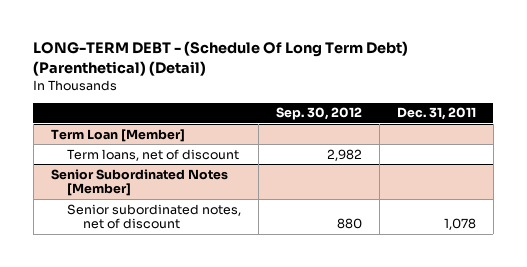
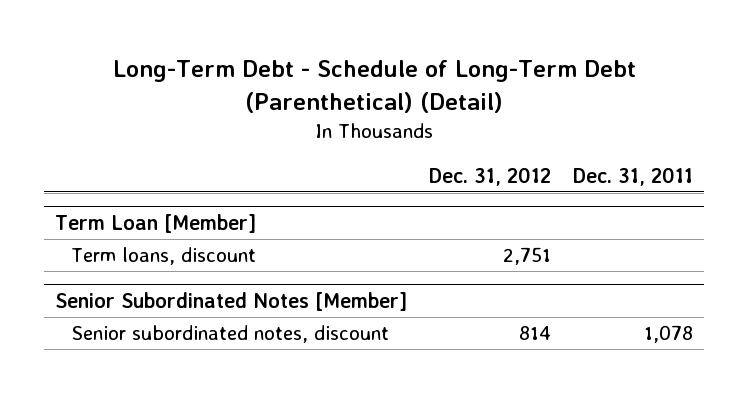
[33,41,409,76] LONG-TERM DEBT - (Schedule Of Long Term Debt) (Parenthetical) (Detail) -> [112,59,636,113] Long-Term Debt - Schedule of Long-Term Debt (Parenthetical) (Detail)
[275,107,362,121] Sep. 30, 2012 -> none
none -> [428,166,551,186] Dec. 31, 2012
[66,148,239,161] Term loans, net of discount -> [71,247,257,266] Term loans, discount
[66,203,241,230] Senior subordinated notes, net of discount -> [71,325,390,344] Senior subordinated notes, discount

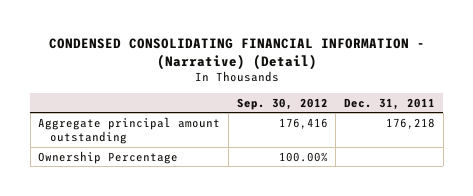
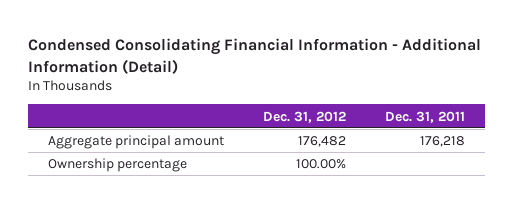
[48,37,425,70] CONDENSED CONSOLIDATING FINANCIAL INFORMATION - (Narrative) (Detail) -> [27,37,481,74] Condensed Consolidating Financial Information - Additional Information (Detail)
[236,97,328,110] Sep. 30, 2012 -> none
none -> [262,110,346,123] Dec. 31, 2012
[38,116,221,145] Aggregate principal amount outstanding -> [47,135,224,150] Aggregate principal amount
[38,150,179,164] Ownership Percentage -> [47,158,187,173] Ownership percentage

